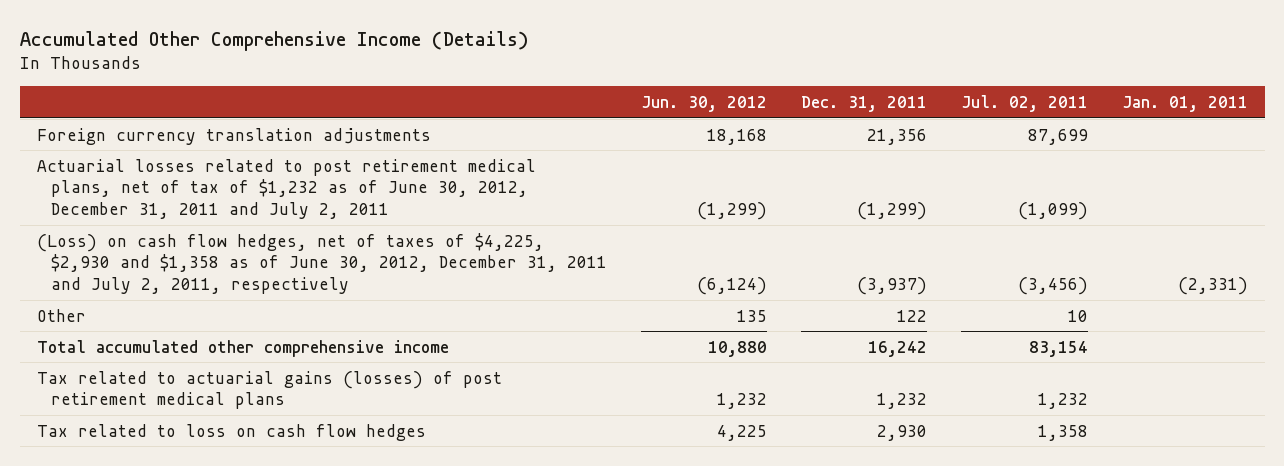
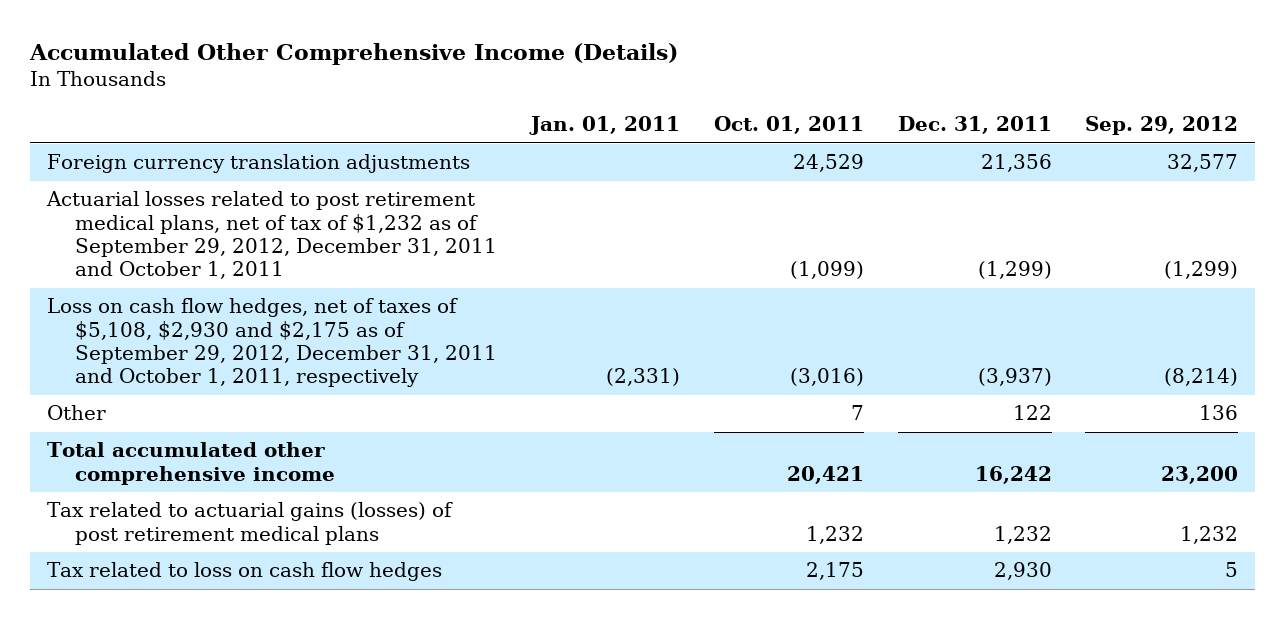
[640,95,767,112] Jun. 30, 2012 -> none
[960,94,1088,112] Jul. 02, 2011 -> none
none -> [713,116,864,135] Oct. 01, 2011
none -> [1085,116,1239,136] Sep. 29, 2012
[36,158,536,219] Actuarial losses related to post retirement medical plans, net of tax of $1,232 as of June 30, 2012, December 31, 2011 and July 2, 2011 -> [46,191,497,280] Actuarial losses related to post retirement medical plans, net of tax of $1,232 as of September 29, 2012, December 31, 2011 and October 1, 2011
[36,232,607,294] (Loss) on cash flow hedges, net of taxes of $4,225, $2,930 and $1,358 as of June 30, 2012, December 31, 2011 and July 2, 2011, respectively -> [47,298,497,388] Loss on cash flow hedges, net of taxes of $5,108, $2,930 and $2,175 as of September 29, 2012, December 31, 2011 and October 1, 2011, respectively

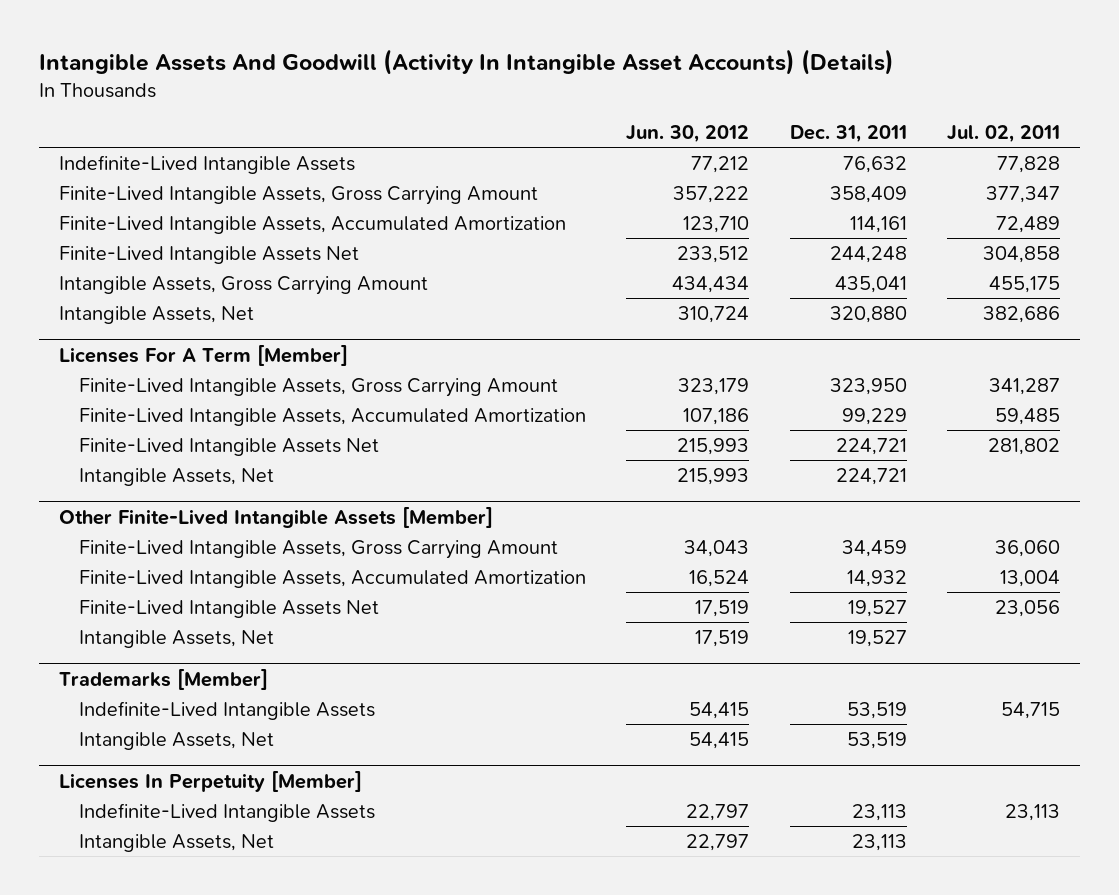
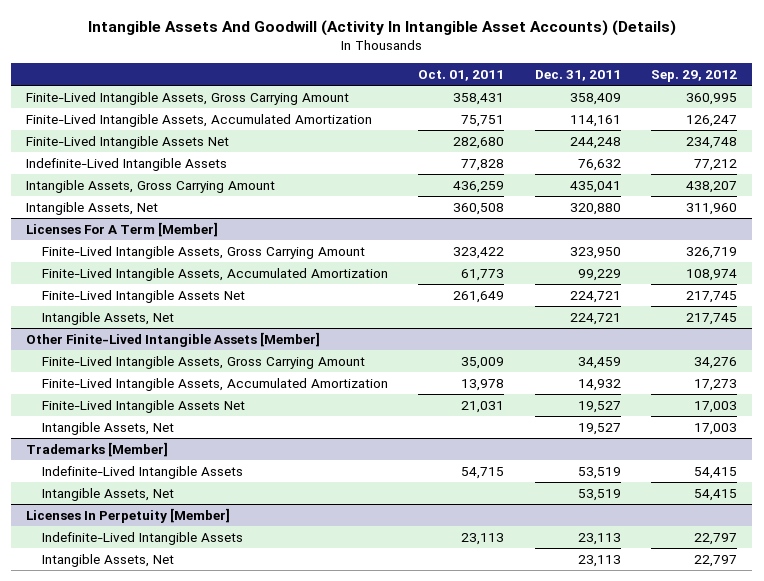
[626,124,750,143] Jun. 30, 2012 -> none
[946,124,1060,143] Jul. 02, 2011 -> none
none -> [418,70,505,82] Oct. 01, 2011
none -> [651,70,738,83] Sep. 29, 2012
[59,154,356,174] Indefinite-Lived Intangible Assets -> [26,157,228,171] Indefinite-Lived Intangible Assets

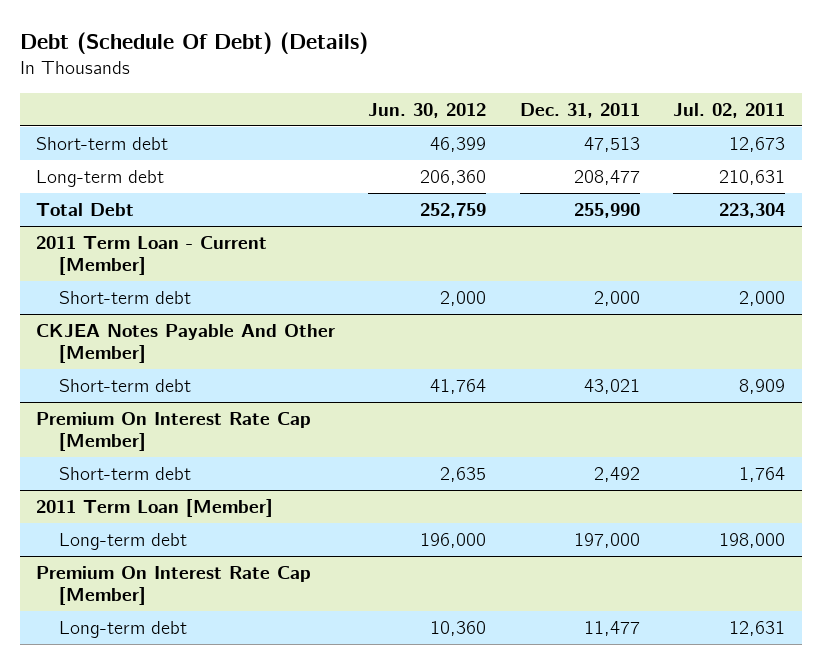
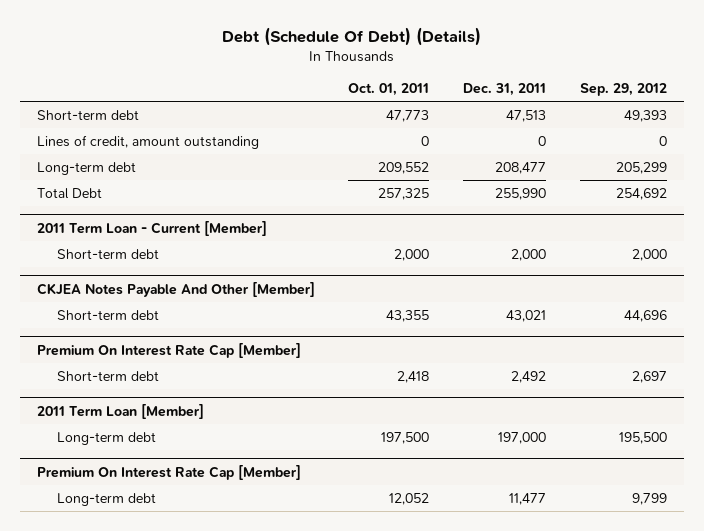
[368,103,487,119] Jun. 30, 2012 -> none
[673,103,786,119] Jul. 02, 2011 -> none
none -> [348,83,430,97] Oct. 01, 2011
none -> [580,83,668,97] Sep. 29, 2012
none -> [36,134,259,149] Lines of credit, amount outstanding

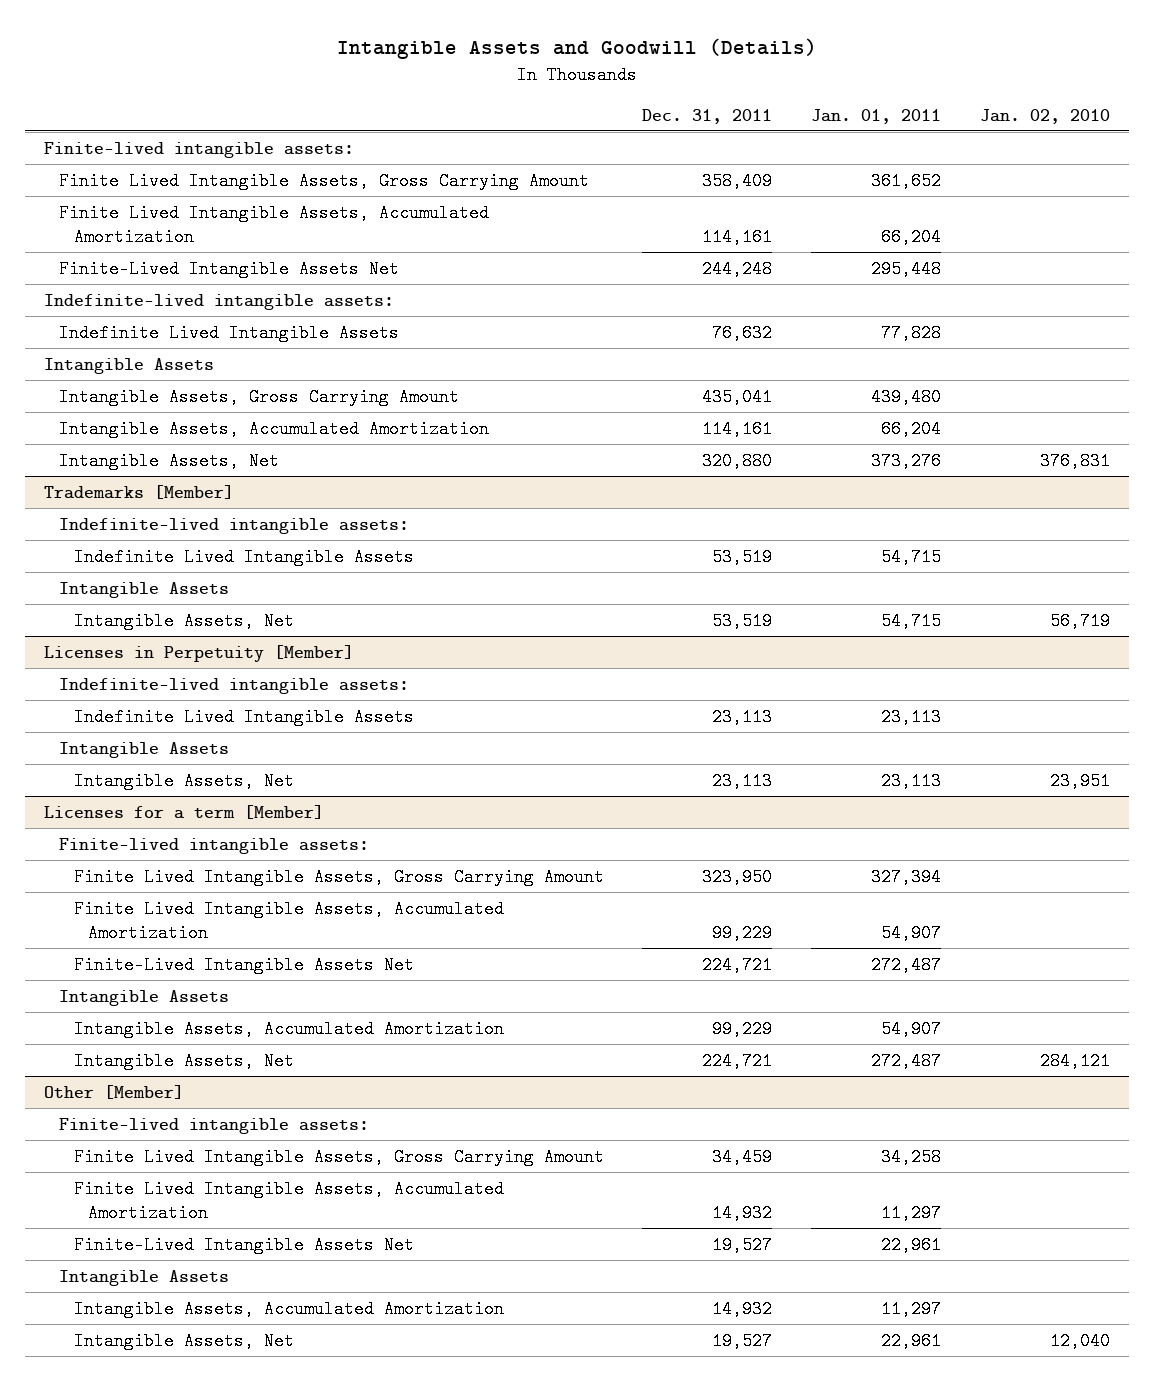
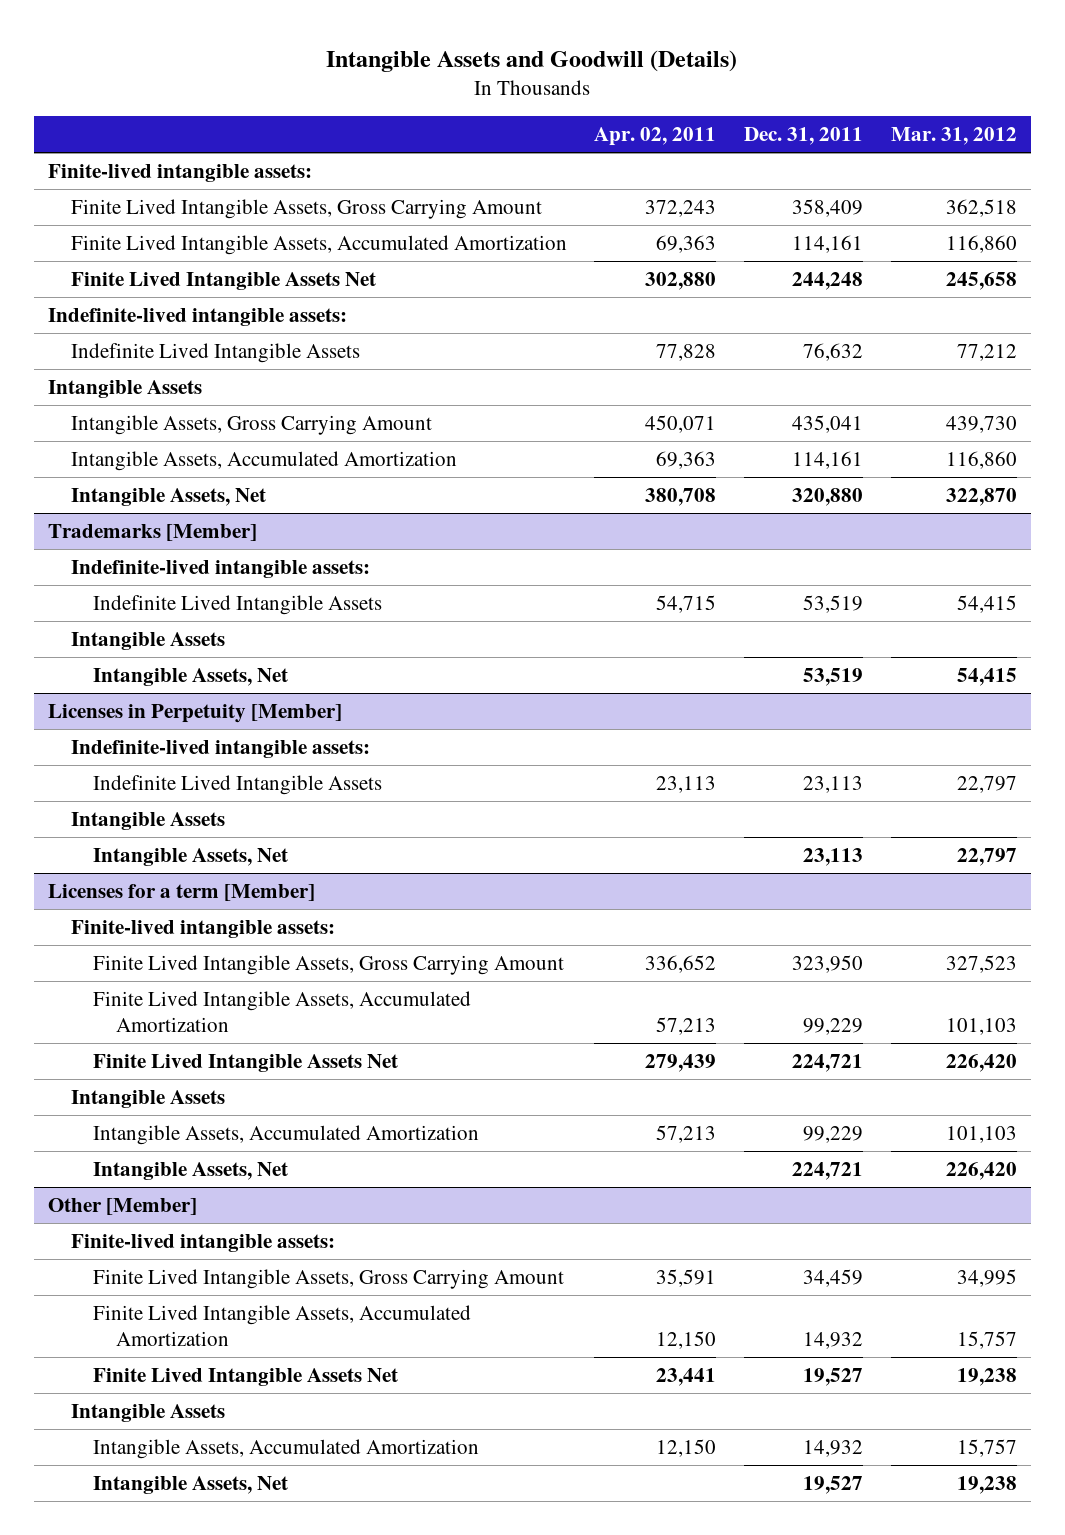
[811,108,942,124] Jan. 01, 2011 -> none
[979,108,1110,124] Jan. 02, 2010 -> none
none -> [594,126,717,146] Apr. 02, 2011
none -> [890,126,1017,145] Mar. 31, 2012
[58,259,399,278] Finite-Lived Intangible Assets Net -> [70,271,376,290] Finite Lived Intangible Assets Net
[73,955,414,974] Finite-Lived Intangible Assets Net -> [93,1053,399,1072] Finite Lived Intangible Assets Net
[73,1235,414,1254] Finite-Lived Intangible Assets Net -> [93,1367,399,1386] Finite Lived Intangible Assets Net

